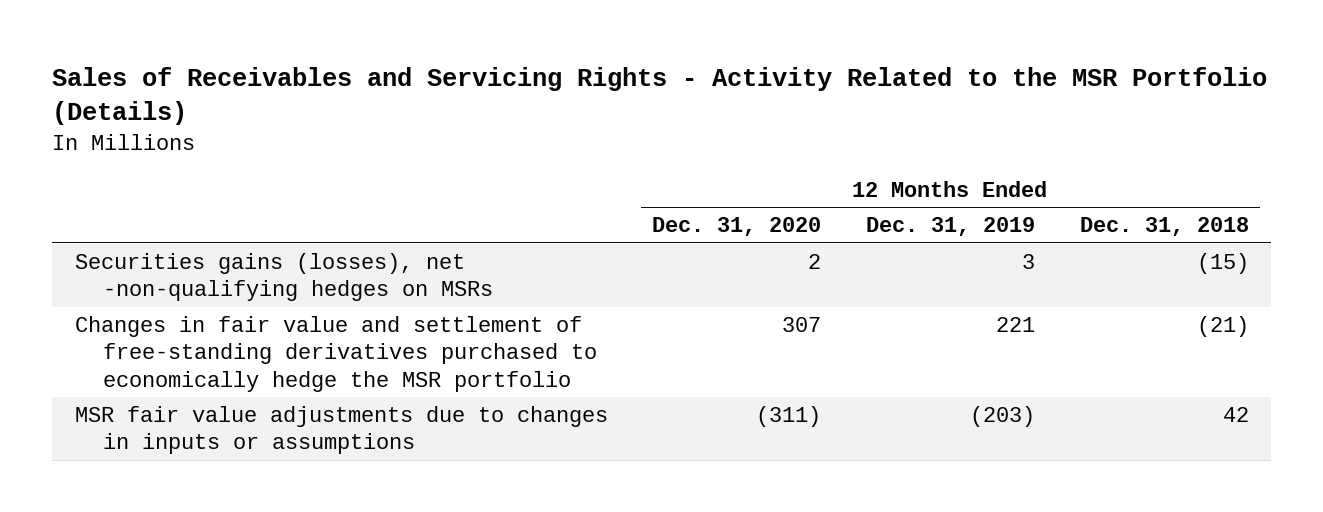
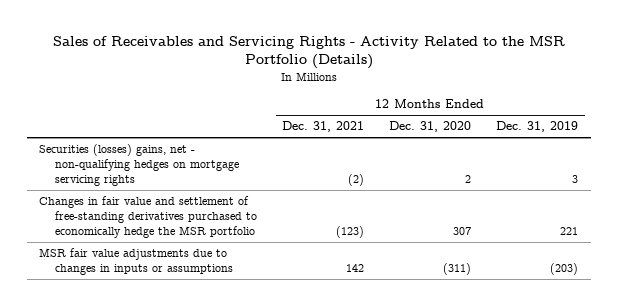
[1079,217,1249,237] Dec. 31, 2018 -> none
none -> [281,121,364,133] Dec. 31, 2021
[74,252,493,302] Securities gains (losses), net -non-qualifying hedges on MSRs -> [39,144,239,187] Securities (losses) gains, net - non-qualifying hedges on mortgage servicing rights

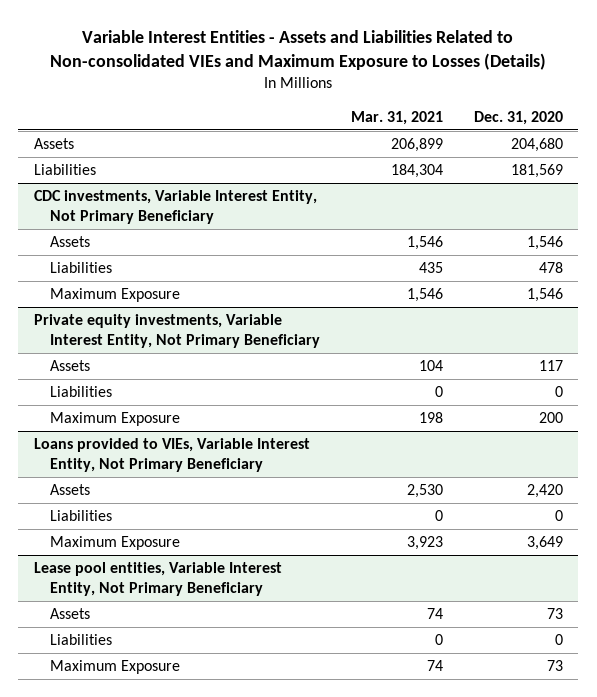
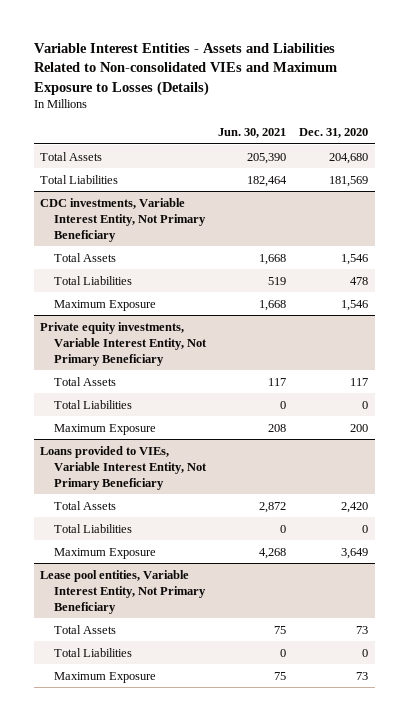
[351,110,444,125] Mar. 31, 2021 -> none
none -> [218,128,287,139] Jun. 30, 2021
[33,138,74,150] Assets -> [40,151,103,161] Total Assets
[33,164,96,176] Liabilities -> [40,174,119,184] Total Liabilities
[50,236,91,248] Assets -> [53,252,116,262] Total Assets
[50,262,113,274] Liabilities -> [53,275,132,285] Total Liabilities
[50,360,91,372] Assets -> [53,376,116,386] Total Assets
[50,386,113,398] Liabilities -> [53,399,132,409] Total Liabilities
[50,484,91,496] Assets -> [53,500,116,510] Total Assets
[50,510,113,522] Liabilities -> [53,523,132,533] Total Liabilities
[50,608,91,620] Assets -> [53,624,116,634] Total Assets
[50,634,113,646] Liabilities -> [53,647,132,657] Total Liabilities

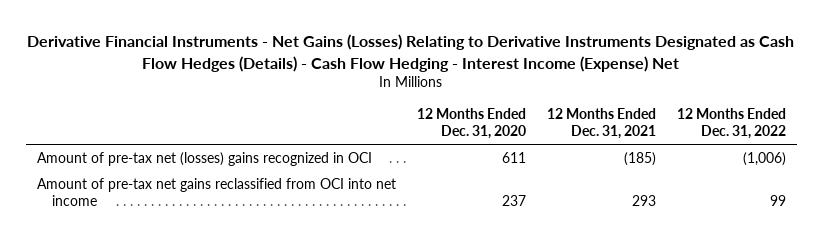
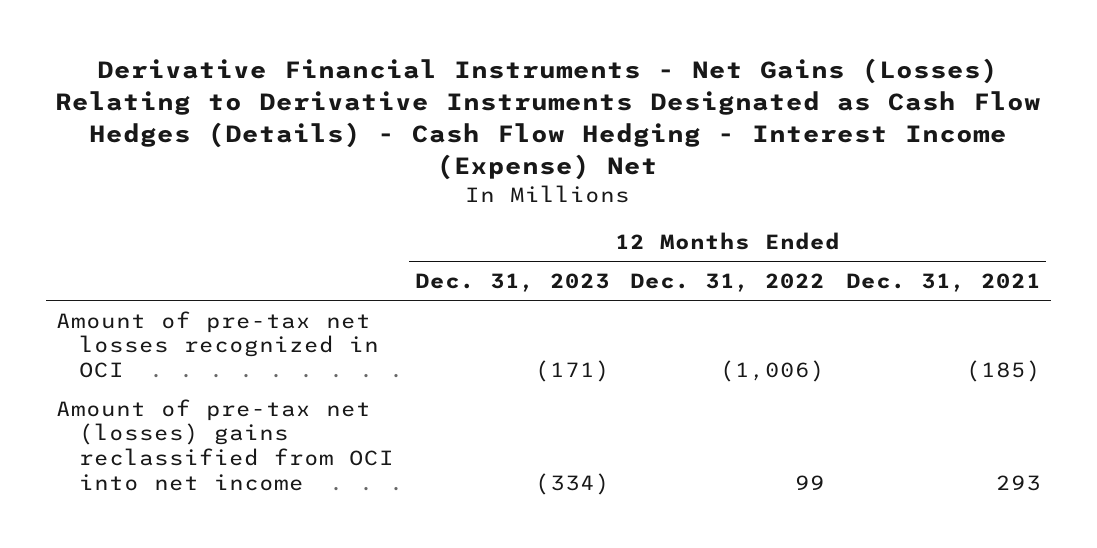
[416,107,526,140] 12 Months Ended Dec. 31, 2020 -> none
none -> [414,272,610,292] Dec. 31, 2023
[36,151,372,166] Amount of pre-tax net (losses) gains recognized in OCI -> [55,310,379,379] Amount of pre-tax net losses recognized in OCI
[36,177,396,207] Amount of pre-tax net gains reclassified from OCI into net income -> [55,398,394,492] Amount of pre-tax net (losses) gains reclassified from OCI into net income

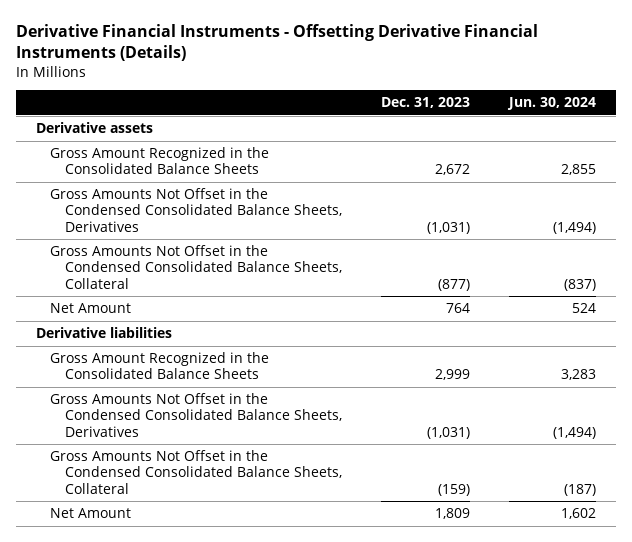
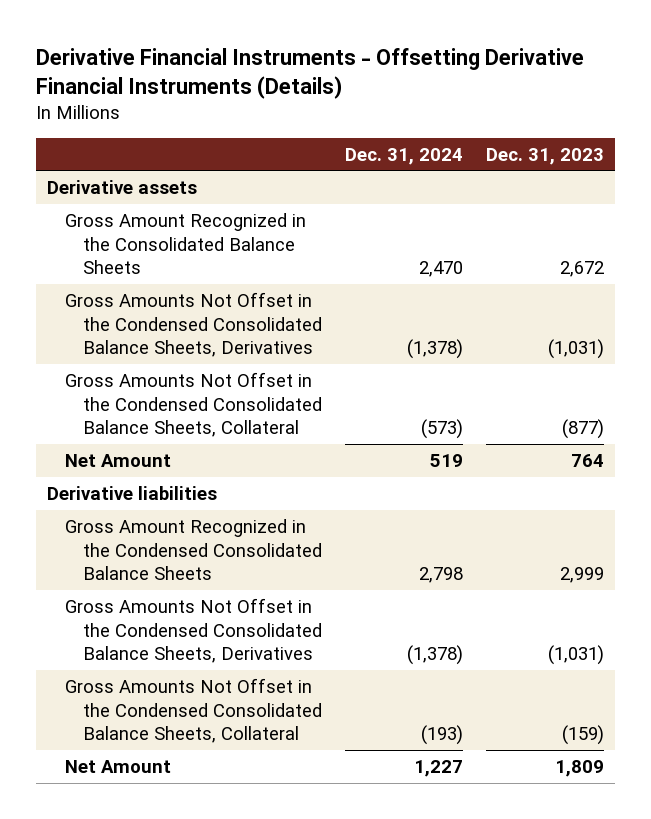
[507,97,597,111] Jun. 30, 2024 -> none
none -> [345,147,464,165] Dec. 31, 2024
[50,352,270,380] Gross Amount Recognized in the Consolidated Balance Sheets -> [65,518,323,581] Gross Amount Recognized in the Condensed Consolidated Balance Sheets

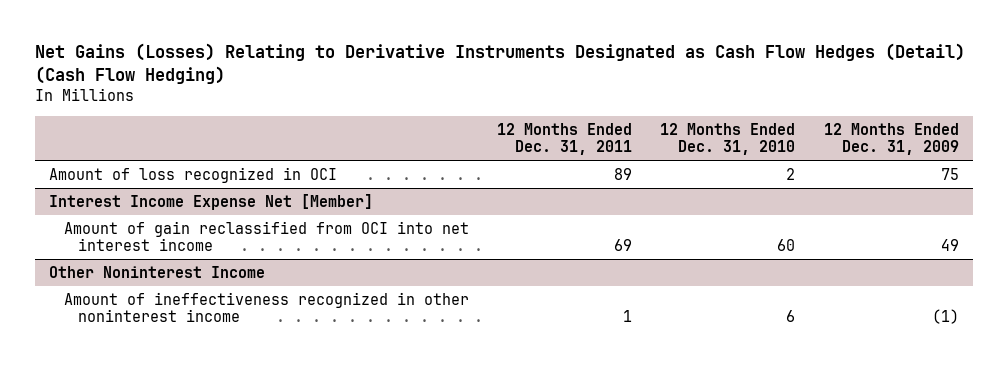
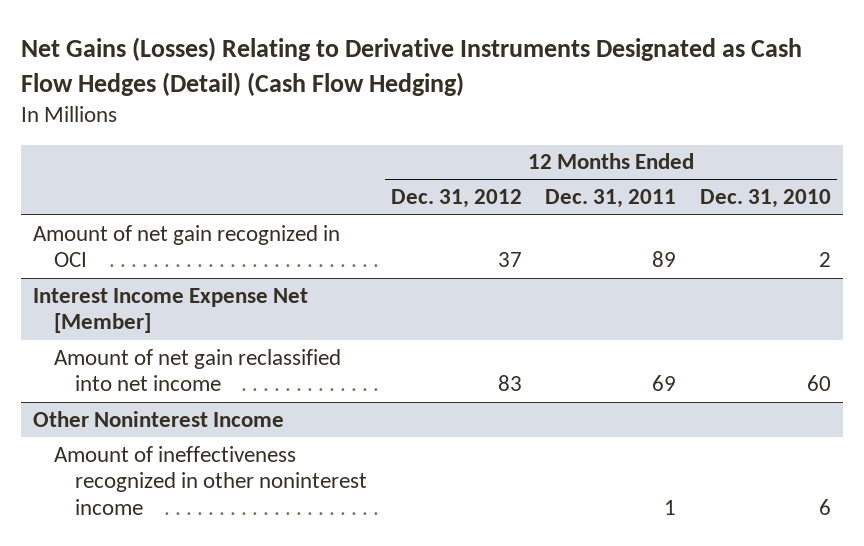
[823,122,959,156] 12 Months Ended Dec. 31, 2009 -> none
none -> [390,189,522,209] Dec. 31, 2012
[49,166,338,183] Amount of loss recognized in OCI -> [33,224,341,268] Amount of net gain recognized in OCI
[63,220,469,252] Amount of gain reclassified from OCI into net interest income -> [54,348,342,392] Amount of net gain reclassified into net income

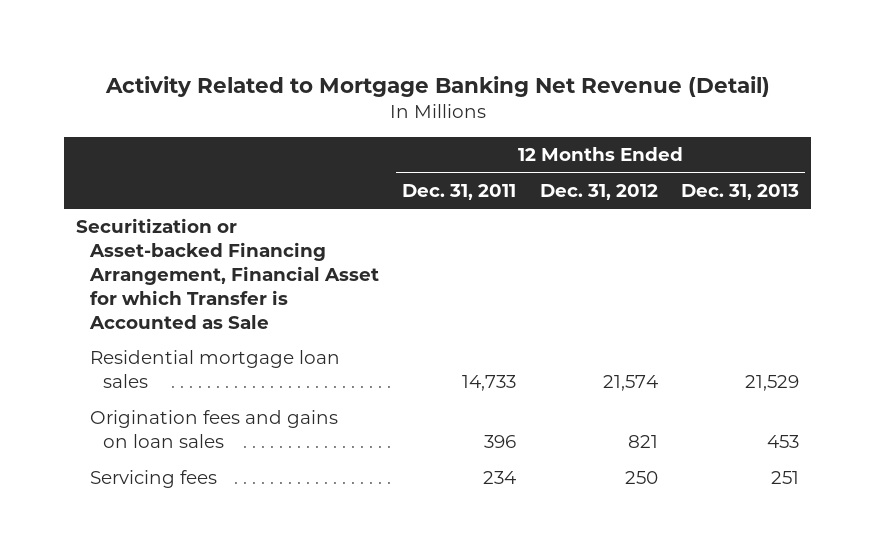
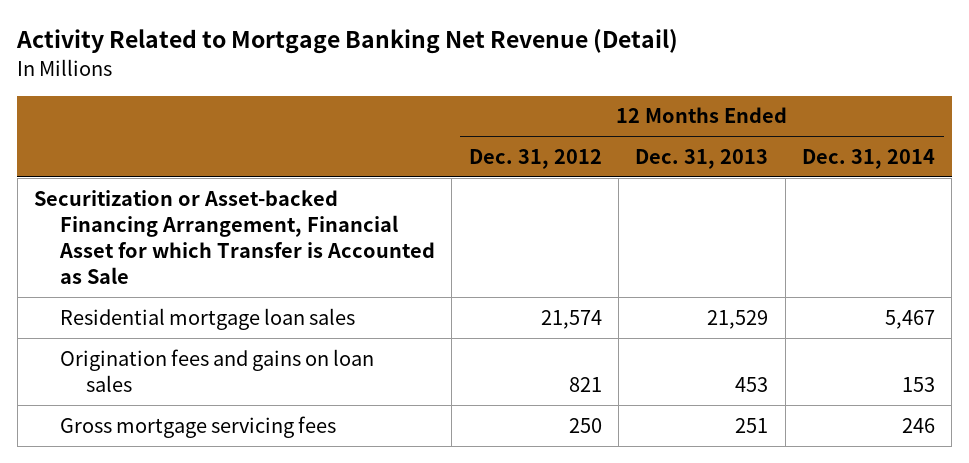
[402,184,517,201] Dec. 31, 2011 -> none
none -> [802,148,936,169] Dec. 31, 2014
[89,470,217,489] Servicing fees -> [60,415,337,438] Gross mortgage servicing fees

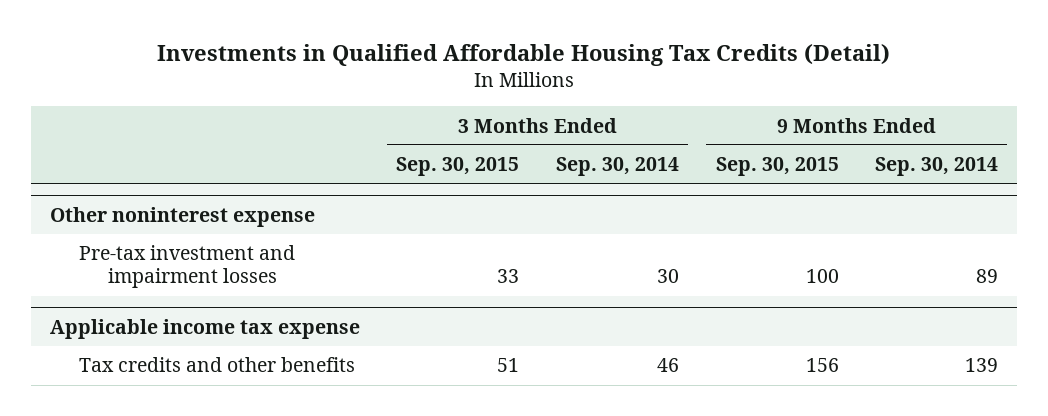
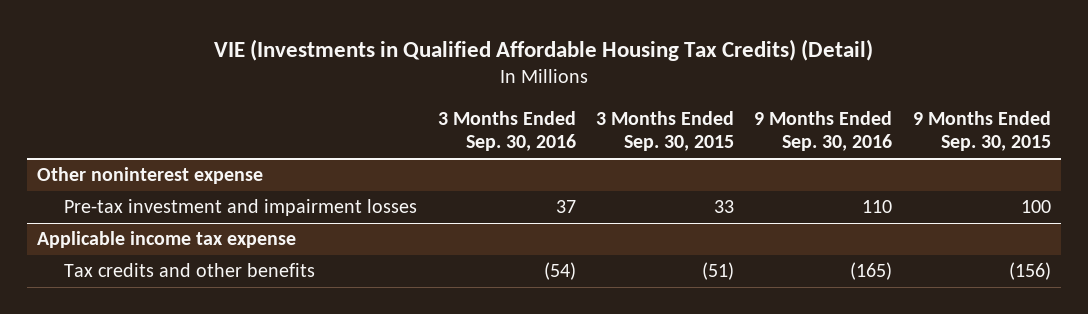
[156,44,890,67] Investments in Qualified Affordable Housing Tax Credits (Detail) -> [213,38,873,61] VIE (Investments in Qualified Affordable Housing Tax Credits) (Detail)
[555,157,679,177] Sep. 30, 2014 -> none
[875,157,999,177] Sep. 30, 2014 -> none
none -> [437,110,576,152] 3 Months Ended Sep. 30, 2016
none -> [754,110,893,152] 9 Months Ended Sep. 30, 2016
[497,358,520,373] 51 -> [701,262,734,281] (51)
[805,358,839,373] 156 -> [1008,262,1051,281] (156)

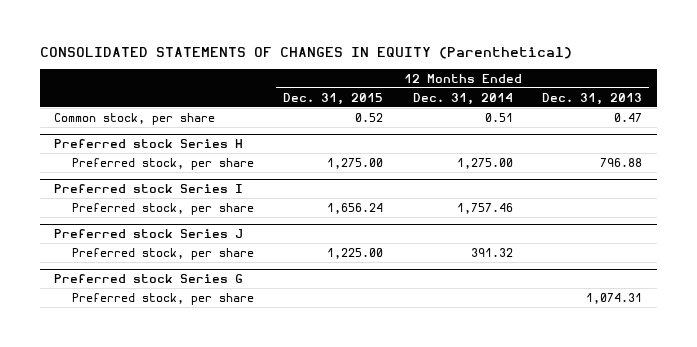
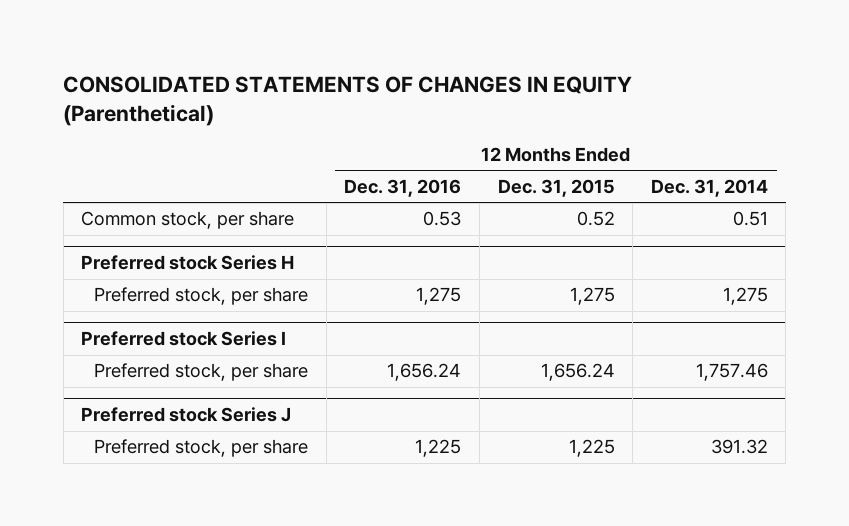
[542,92,643,105] Dec. 31, 2013 -> none
none -> [344,179,462,198] Dec. 31, 2016
[327,157,384,169] 1,275.00 -> [569,287,615,306] 1,275
[456,157,513,169] 1,275.00 -> [722,287,768,306] 1,275
[54,273,244,283] Preferred stock Series G -> none
[71,292,254,305] Preferred stock, per share -> none
[327,247,384,259] 1,225.00 -> [568,439,615,458] 1,225

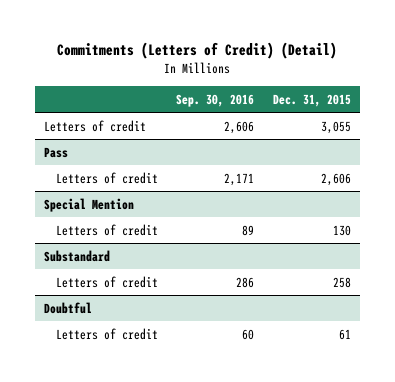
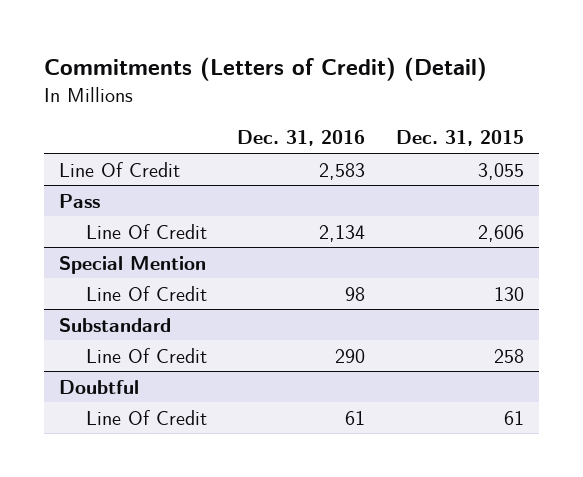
[176,93,255,107] Sep. 30, 2016 -> none
none -> [237,130,366,147] Dec. 31, 2016
[44,119,147,132] Letters of credit -> [59,161,181,177] Line Of Credit
[55,171,158,184] Letters of credit -> [85,223,207,239] Line Of Credit
[55,223,158,236] Letters of credit -> [85,285,207,301] Line Of Credit
[55,275,158,288] Letters of credit -> [85,347,207,363] Line Of Credit
[55,327,158,340] Letters of credit -> [85,409,207,425] Line Of Credit

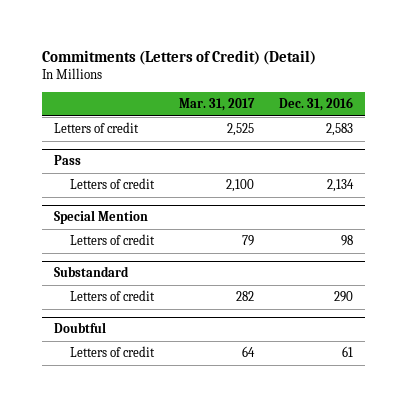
[395,130,524,147] Dec. 31, 2015 -> none
none -> [178,98,255,112] Mar. 31, 2017
[59,161,181,177] Line Of Credit -> [54,122,140,134] Letters of credit
[85,223,207,239] Line Of Credit -> [70,178,156,190] Letters of credit
[85,285,207,301] Line Of Credit -> [70,234,156,246] Letters of credit
[85,347,207,363] Line Of Credit -> [70,290,156,302] Letters of credit
[85,409,207,425] Line Of Credit -> [70,346,156,358] Letters of credit

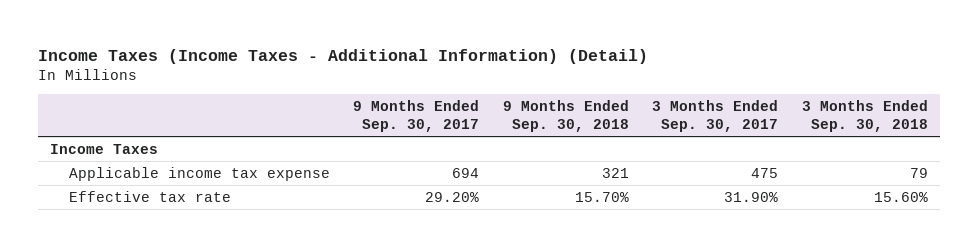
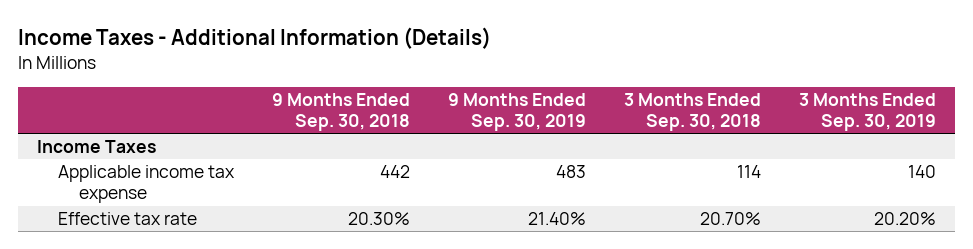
[38,48,649,64] Income Taxes (Income Taxes - Additional Information) (Detail) -> [17,27,491,50] Income Taxes - Additional Information (Details)
[353,99,480,132] 9 Months Ended Sep. 30, 2017 -> none
[652,99,779,132] 3 Months Ended Sep. 30, 2017 -> none
none -> [447,92,586,132] 9 Months Ended Sep. 30, 2019
none -> [798,92,936,132] 3 Months Ended Sep. 30, 2019
[601,167,629,178] 321 -> [379,165,410,179] 442
[909,167,928,178] 79 -> [736,165,761,179] 114
[574,191,629,202] 15.70% -> [347,212,410,226] 20.30%
[873,191,928,202] 15.60% -> [699,212,761,226] 20.70%

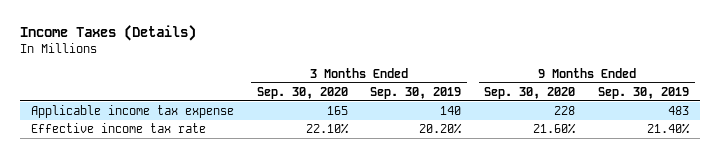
[17,27,491,50] Income Taxes - Additional Information (Details) -> [19,25,196,42] Income Taxes (Details)
[271,92,410,132] 9 Months Ended Sep. 30, 2018 -> none
[623,92,761,132] 3 Months Ended Sep. 30, 2018 -> none
none -> [256,86,348,99] Sep. 30, 2020
none -> [484,86,576,99] Sep. 30, 2020
[36,140,156,154] Income Taxes -> none
[57,212,197,226] Effective tax rate -> [30,123,206,134] Effective income tax rate

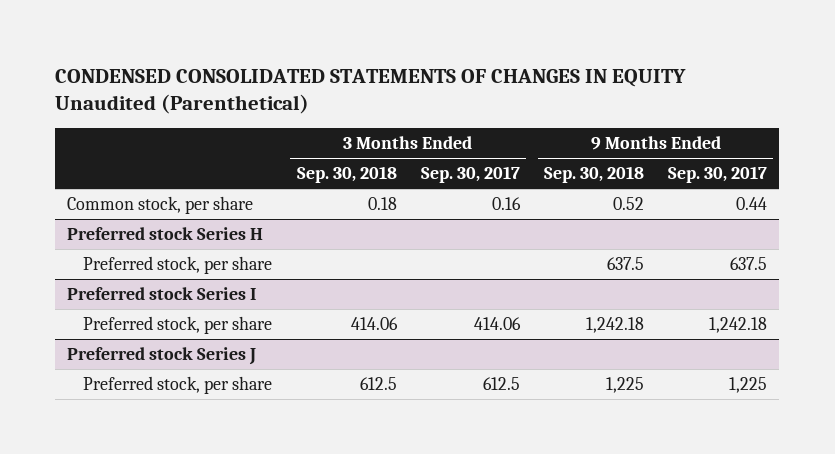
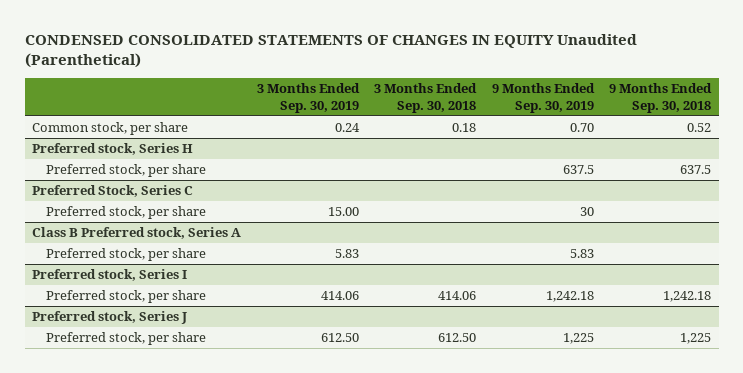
[420,166,520,184] Sep. 30, 2017 -> none
[668,166,768,184] Sep. 30, 2017 -> none
none -> [256,83,360,113] 3 Months Ended Sep. 30, 2019
none -> [491,83,595,113] 9 Months Ended Sep. 30, 2019
[67,227,264,241] Preferred stock Series H -> [32,143,194,156] Preferred stock, Series H
none -> [32,185,194,198] Preferred Stock, Series C
none -> [46,206,207,220] Preferred stock, per share
none -> [32,227,242,240] Class B Preferred stock, Series A
none -> [46,248,207,262] Preferred stock, per share
[67,287,257,301] Preferred stock Series I -> [32,269,188,282] Preferred stock, Series I
[67,347,257,366] Preferred stock Series J -> [32,311,188,325] Preferred stock, Series J
[359,377,397,391] 612.5 -> [438,333,477,343] 612.50

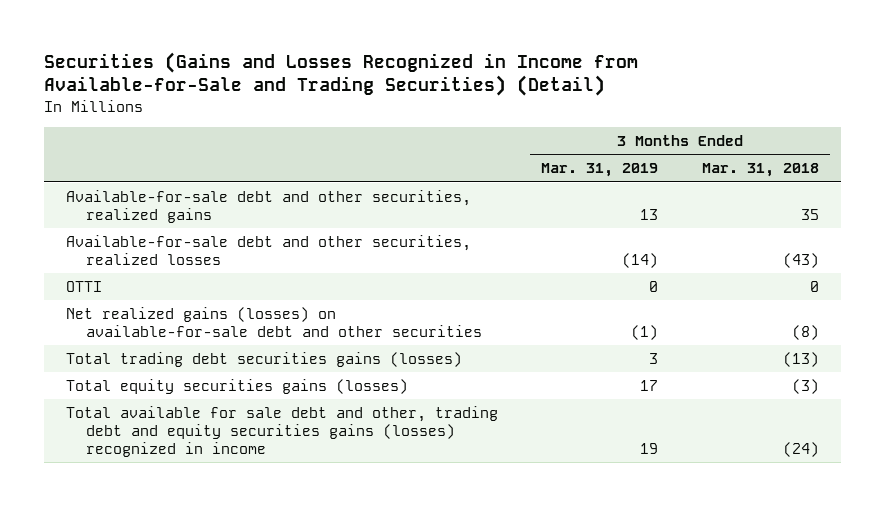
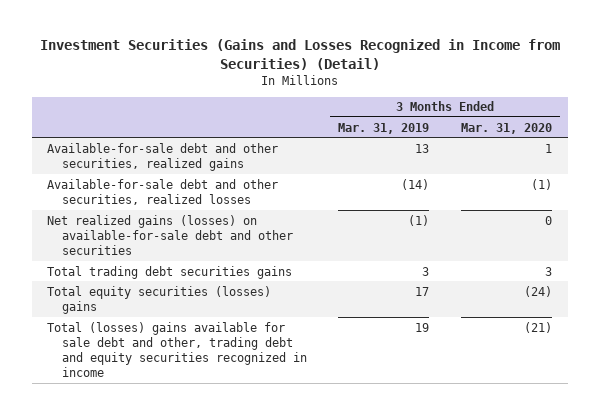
[43,51,638,97] Securities (Gains and Losses Recognized in Income from Available-for-Sale and Trading Securities) (Detail) -> [39,39,560,70] Investment Securities (Gains and Losses Recognized in Income from Securities) (Detail)
[701,163,819,178] Mar. 31, 2018 -> none
none -> [461,122,553,134] Mar. 31, 2020
[65,281,102,293] OTTI -> none
[65,352,462,368] Total trading debt securities gains (losses) -> [47,265,293,279] Total trading debt securities gains
[65,379,408,395] Total equity securities gains (losses) -> [47,285,272,314] Total equity securities (losses) gains
[65,406,498,457] Total available for sale debt and other, trading debt and equity securities gains (losses) recognized in income -> [47,321,307,378] Total (losses) gains available for sale debt and other, trading debt and equity securities recognized in income

